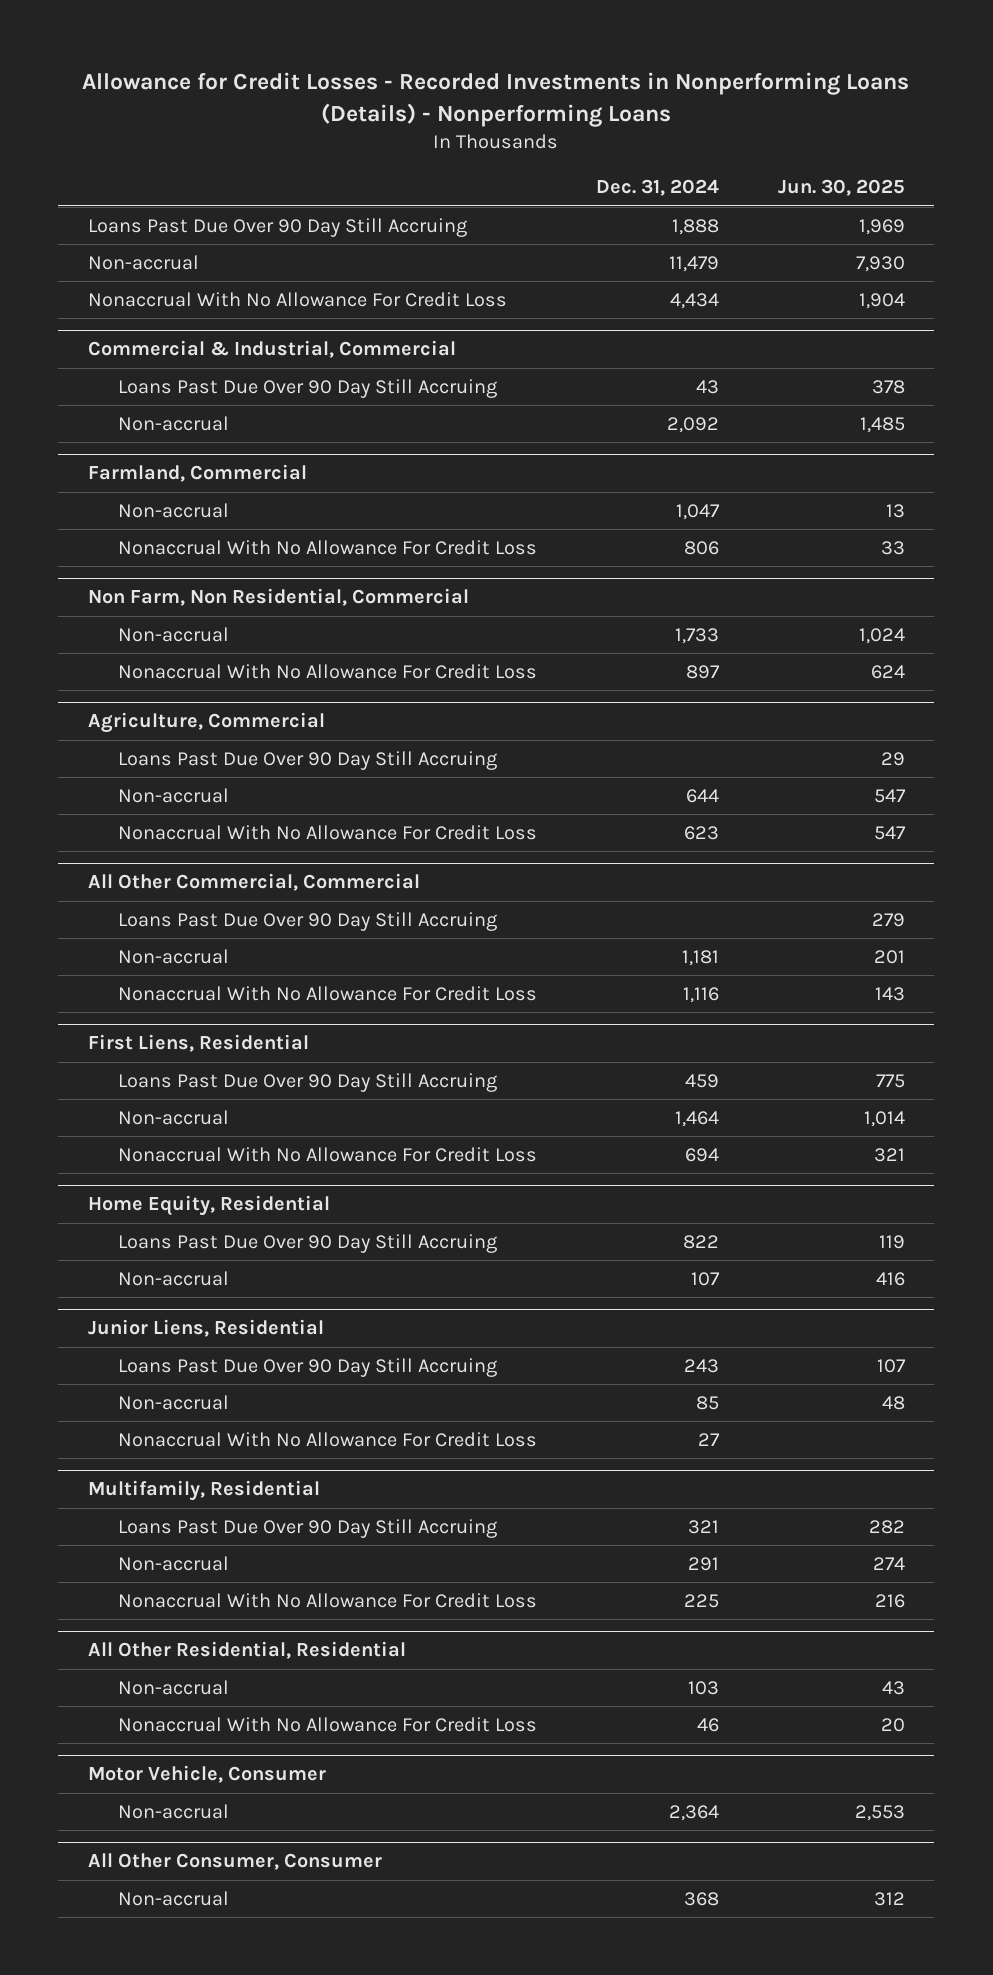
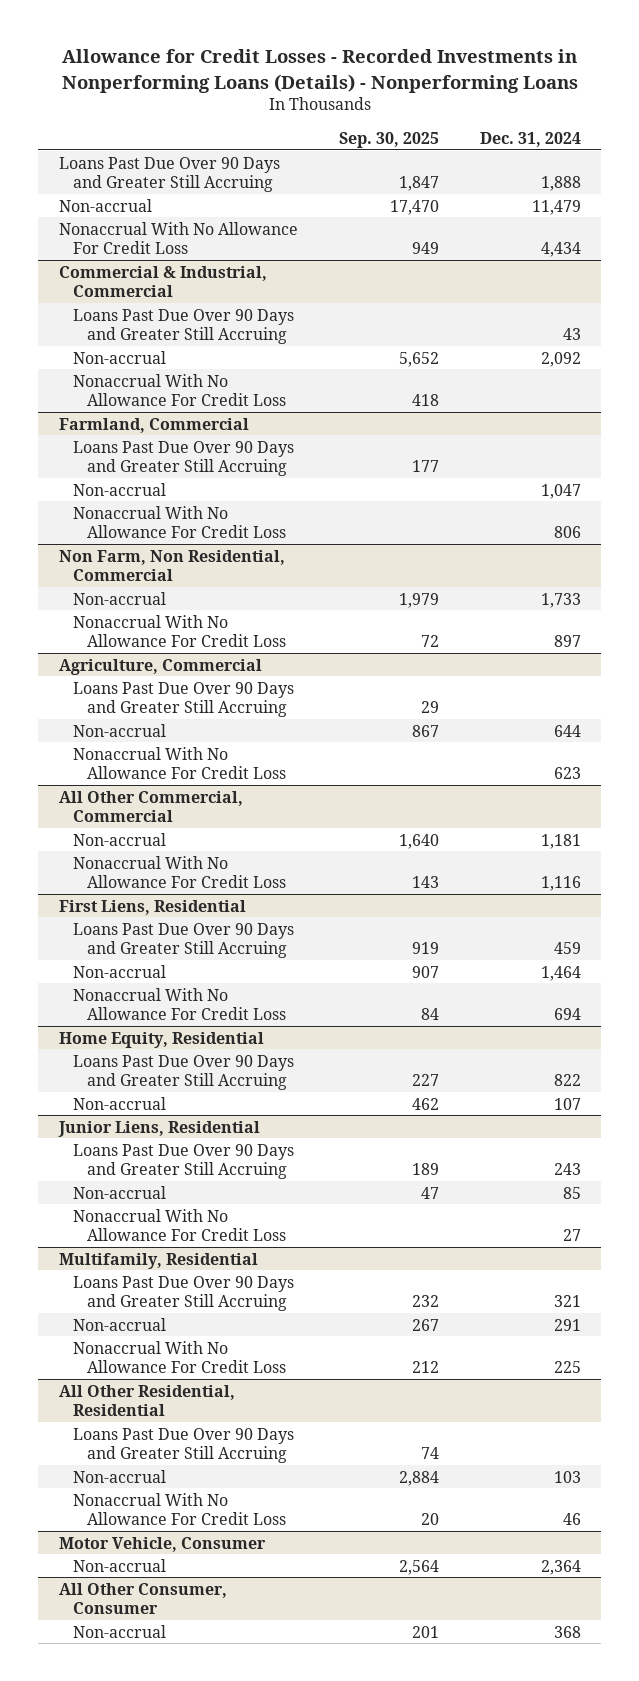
[777,179,905,197] Jun. 30, 2025 -> none
none -> [338,132,439,149] Sep. 30, 2025
[87,218,467,238] Loans Past Due Over 90 Day Still Accruing -> [58,156,280,192] Loans Past Due Over 90 Days and Greater Still Accruing
[117,379,497,399] Loans Past Due Over 90 Day Still Accruing -> [72,308,294,344] Loans Past Due Over 90 Days and Greater Still Accruing
none -> [72,373,286,406] Nonaccrual With No Allowance For Credit Loss
none -> [72,440,294,476] Loans Past Due Over 90 Days and Greater Still Accruing
[117,751,497,771] Loans Past Due Over 90 Day Still Accruing -> [72,681,294,717] Loans Past Due Over 90 Days and Greater Still Accruing
[117,912,497,932] Loans Past Due Over 90 Day Still Accruing -> none
[117,1073,497,1093] Loans Past Due Over 90 Day Still Accruing -> [72,922,294,958] Loans Past Due Over 90 Days and Greater Still Accruing
[117,1234,497,1254] Loans Past Due Over 90 Day Still Accruing -> [72,1054,294,1090] Loans Past Due Over 90 Days and Greater Still Accruing
[117,1358,497,1378] Loans Past Due Over 90 Day Still Accruing -> [72,1143,294,1179] Loans Past Due Over 90 Days and Greater Still Accruing
[117,1519,497,1539] Loans Past Due Over 90 Day Still Accruing -> [72,1275,294,1311] Loans Past Due Over 90 Days and Greater Still Accruing
none -> [72,1427,294,1463] Loans Past Due Over 90 Days and Greater Still Accruing

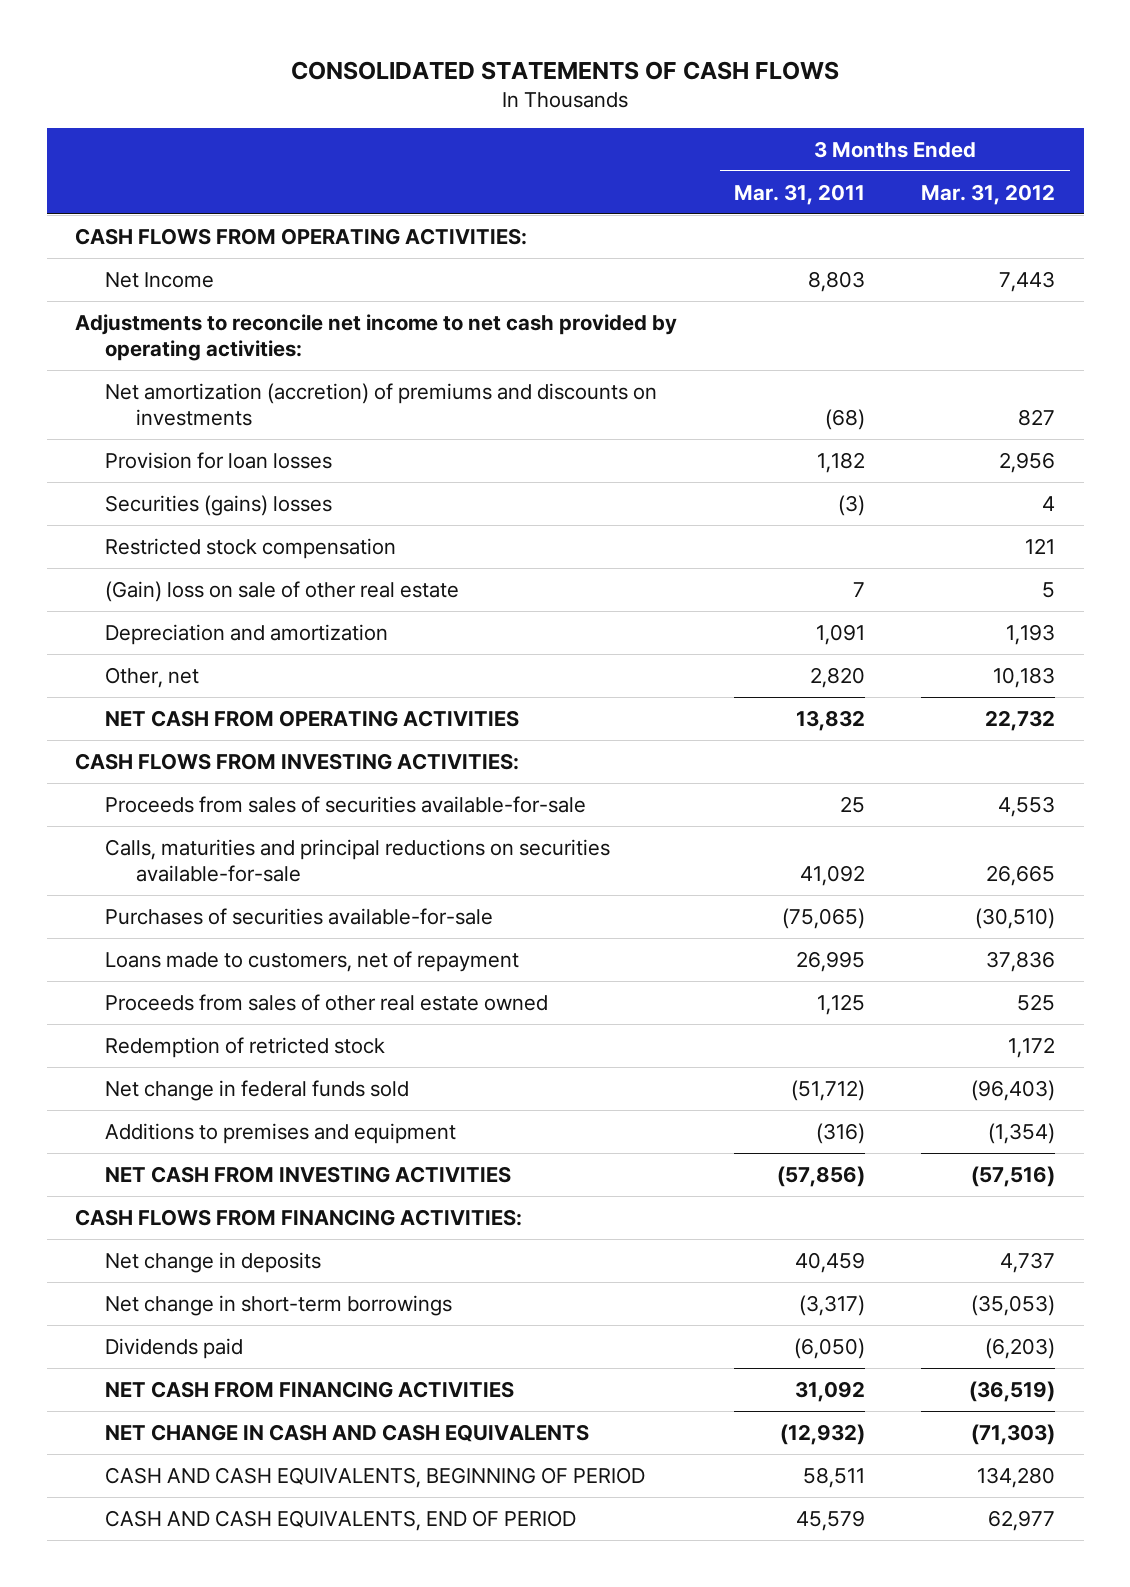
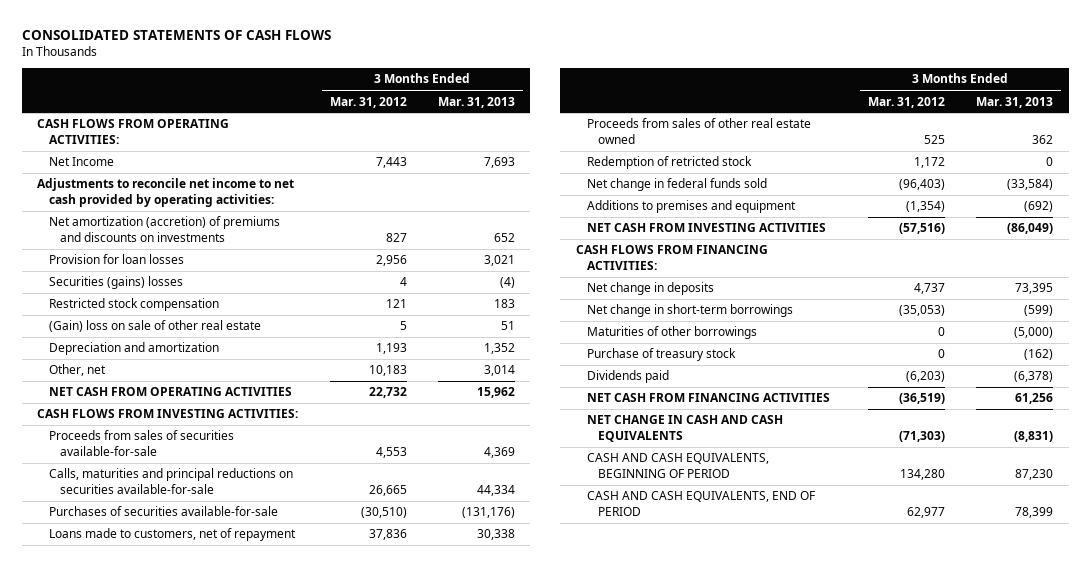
[733,183,865,205] Mar. 31, 2011 -> none
none -> [437,96,515,108] Mar. 31, 2013
none -> [586,326,757,340] Maturities of other borrowings
none -> [586,348,736,362] Purchase of treasury stock

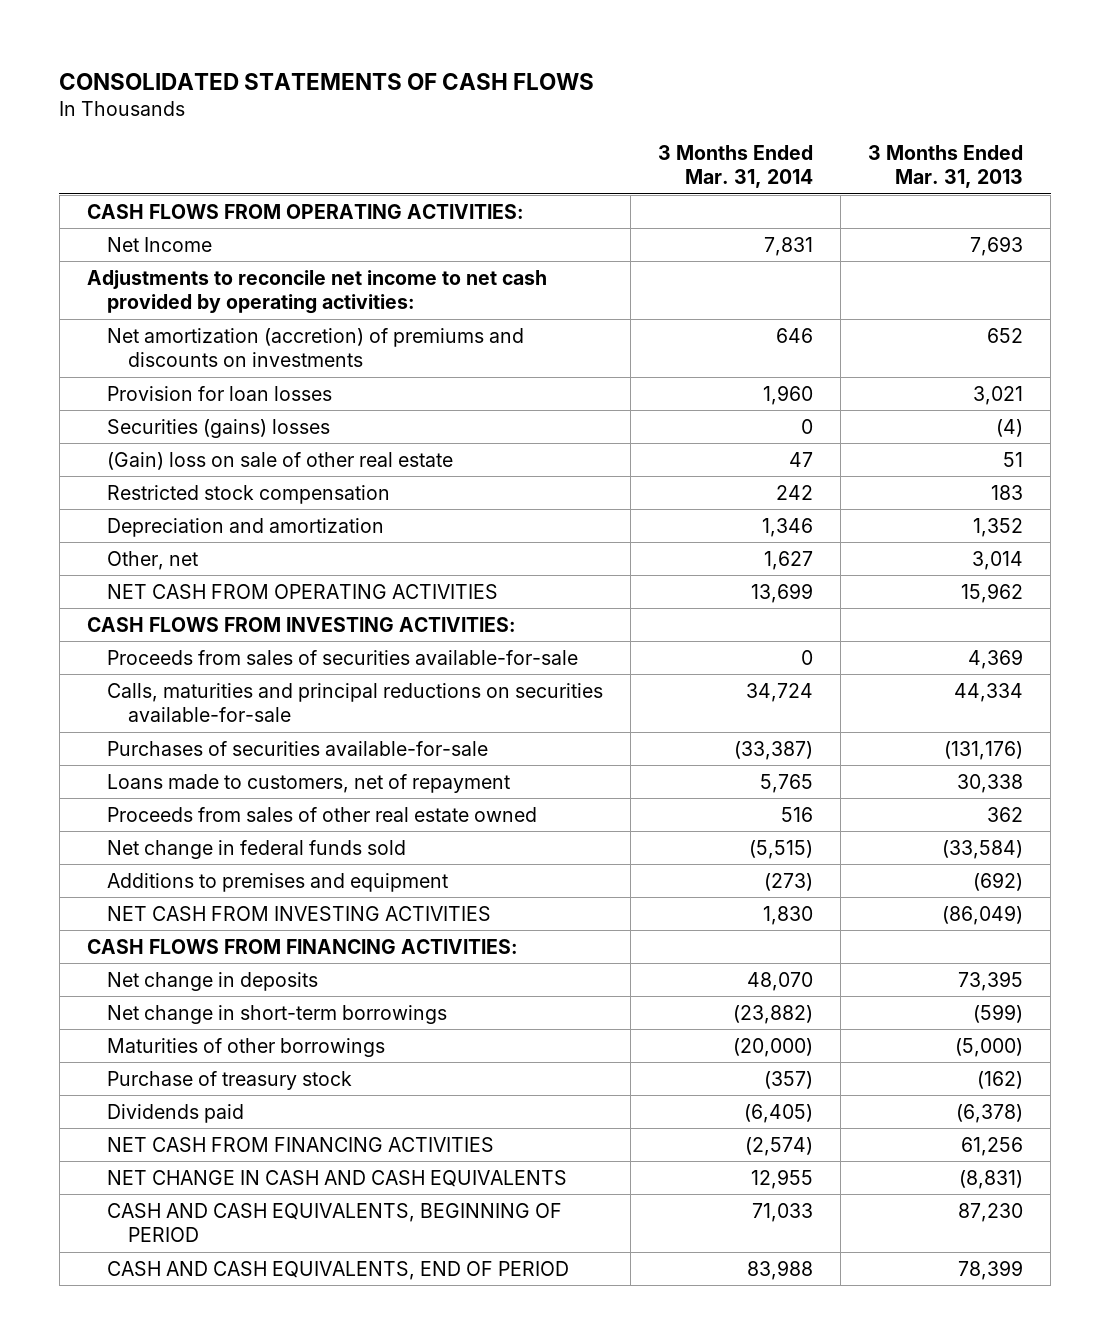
[329,96,407,108] Mar. 31, 2012 -> none
none -> [658,144,814,189] 3 Months Ended Mar. 31, 2014
[48,298,219,312] Restricted stock compensation -> [107,484,391,504] Restricted stock compensation
[586,156,752,170] Redemption of retricted stock -> none

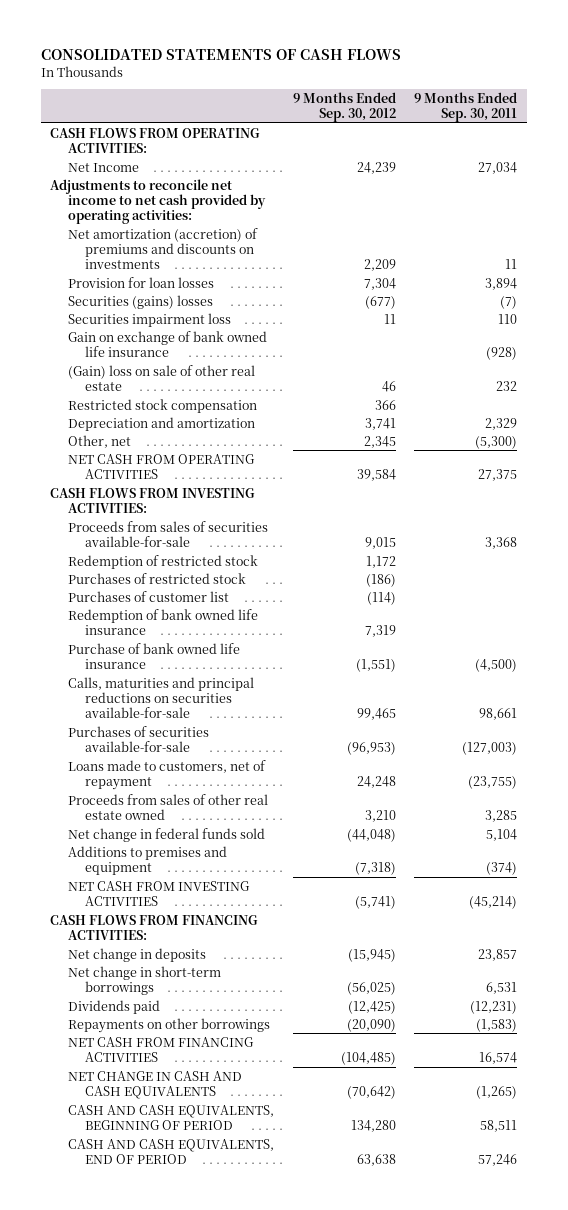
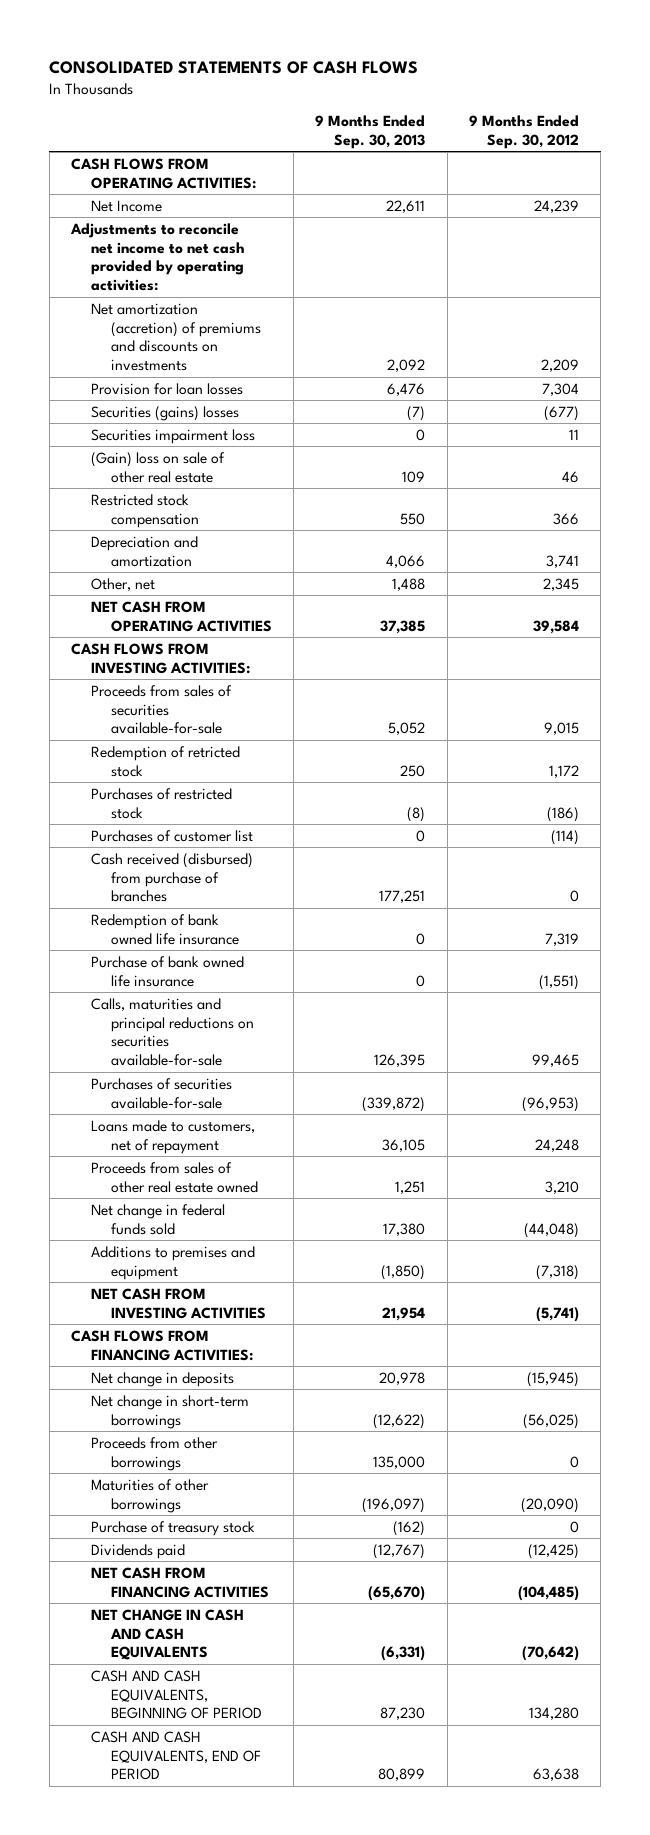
[414,92,518,123] 9 Months Ended Sep. 30, 2011 -> none
none -> [315,114,426,149] 9 Months Ended Sep. 30, 2013
[67,330,267,357] Gain on exchange of bank owned life insurance -> none
[67,554,258,569] Redemption of restricted stock -> [90,745,240,777] Redemption of retricted stock
none -> [90,852,253,903] Cash received (disbursed) from purchase of branches
none -> [90,1436,218,1471] Proceeds from other borrowings
none -> [90,1478,209,1513] Maturities of other borrowings
none -> [90,1520,255,1536] Purchase of treasury stock
[67,1017,270,1033] Repayments on other borrowings -> none

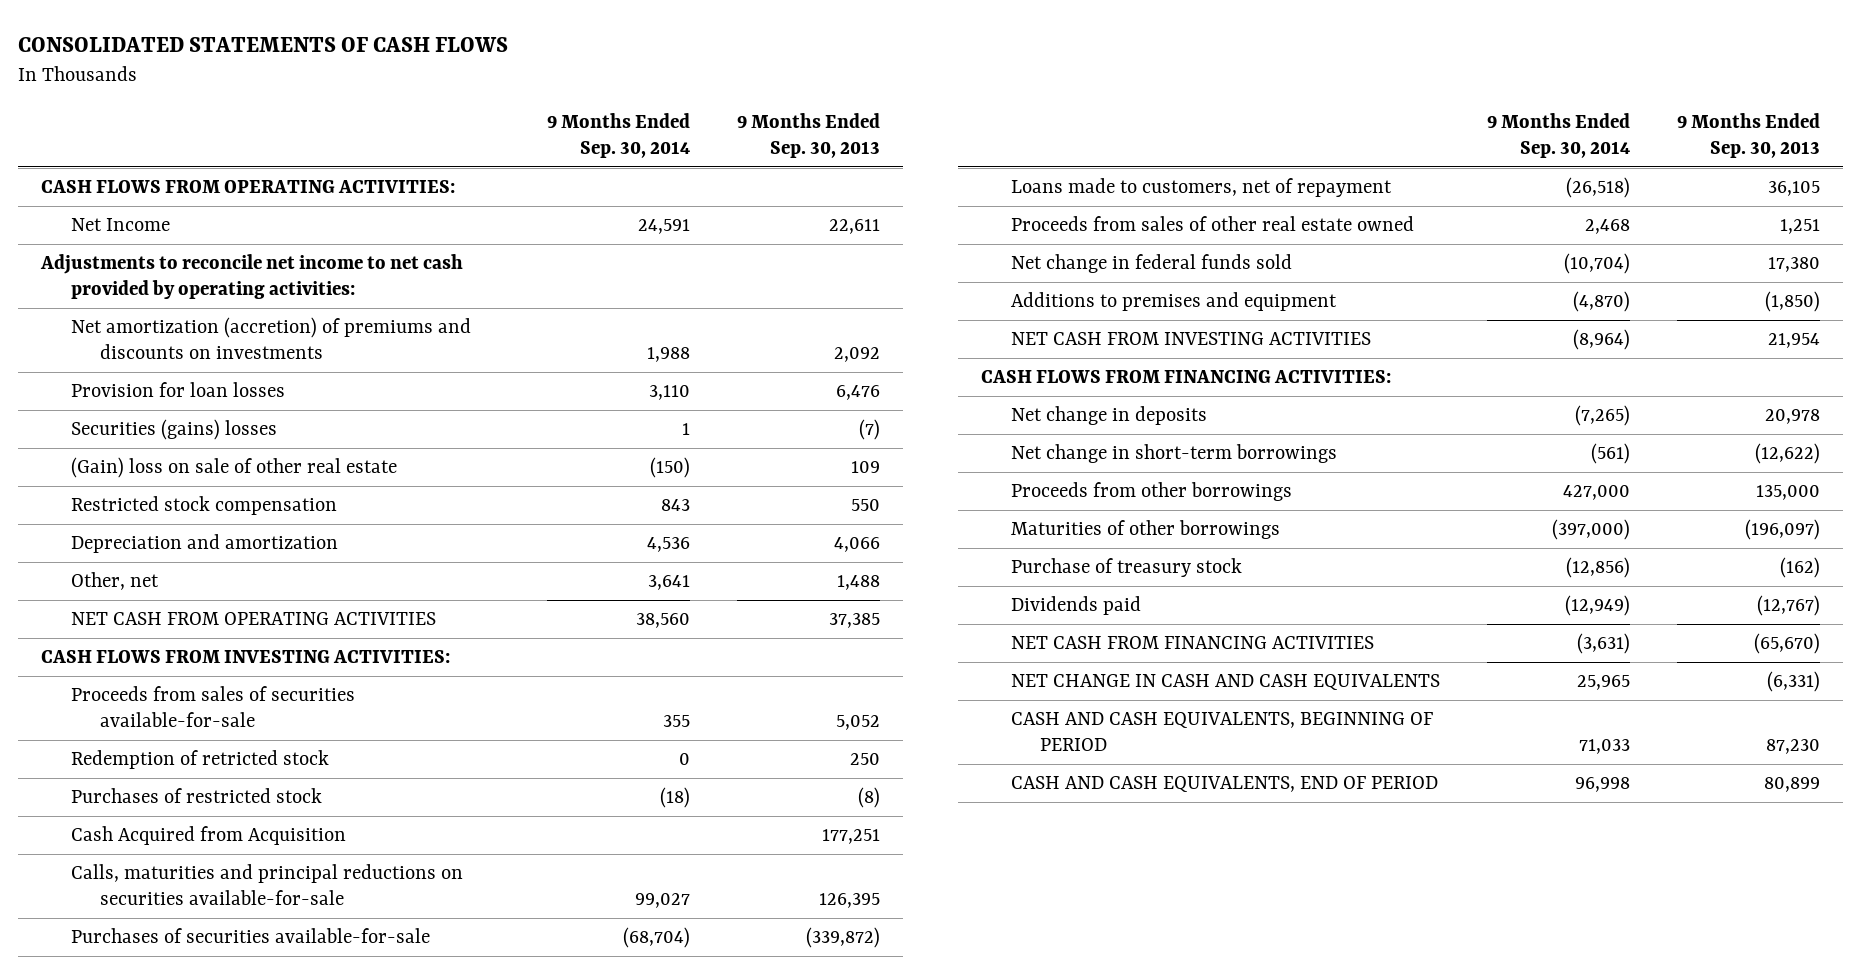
[468,114,579,149] 9 Months Ended Sep. 30, 2012 -> none
none -> [546,113,690,158] 9 Months Ended Sep. 30, 2014
[90,428,255,444] Securities impairment loss -> none
[90,829,253,842] Purchases of customer list -> none
[90,913,239,945] Redemption of bank owned life insurance -> none
[90,955,244,987] Purchase of bank owned life insurance -> none
[90,852,253,903] Cash received (disbursed) from purchase of branches -> [70,826,346,846] Cash Acquired from Acquisition

